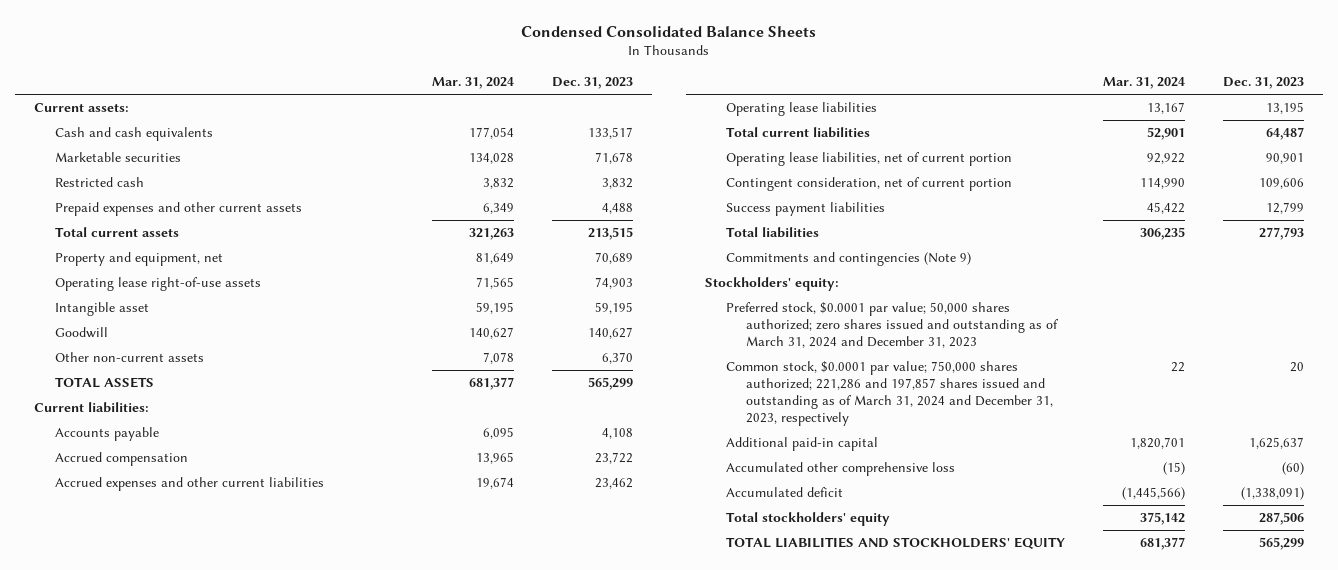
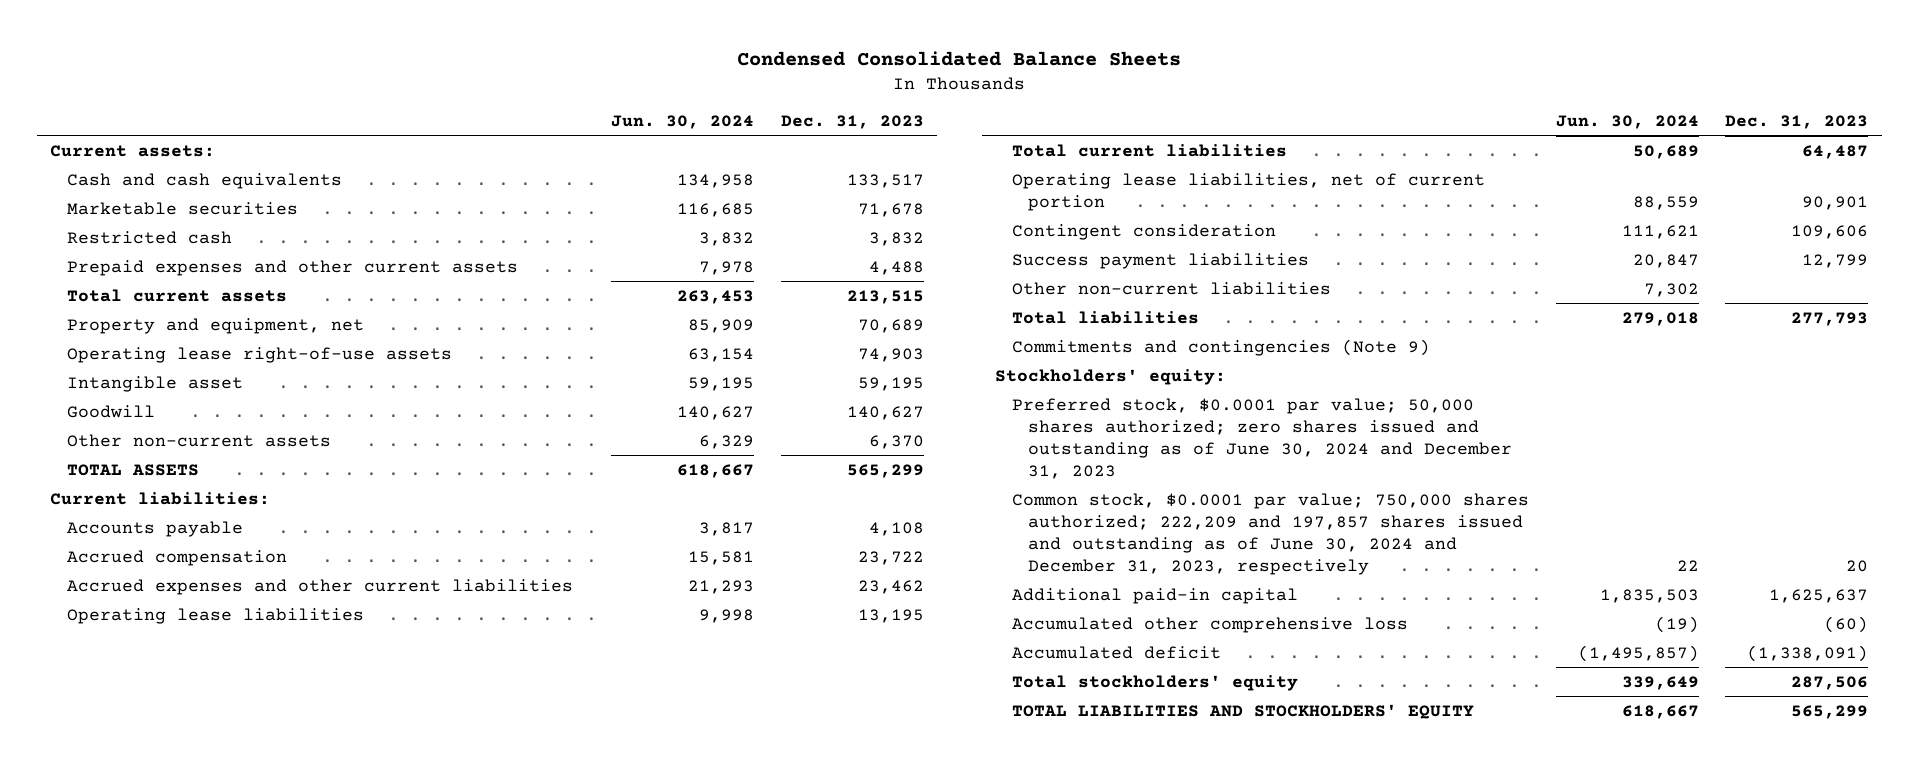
[431,77,514,90] Mar. 31, 2024 -> none
none -> [610,115,754,130] Jun. 30, 2024
[725,177,1012,192] Contingent consideration, net of current portion -> [1011,223,1276,240] Contingent consideration
none -> [1011,281,1331,295] Other non-current liabilities
[725,302,1060,348] Preferred stock, $0.0001 par value; 50,000 shares authorized; zero shares issued and outstanding as of March 31, 2024 and December 31, 2023 -> [1011,397,1513,479] Preferred stock, $0.0001 par value; 50,000 shares authorized; zero shares issued and outstanding as of June 30, 2024 and December 31, 2023
[725,361,1054,426] Common stock, $0.0001 par value; 750,000 shares authorized; 221,286 and 197,857 shares issued and outstanding as of March 31, 2024 and December 31, 2023, respectively -> [1011,492,1529,575] Common stock, $0.0001 par value; 750,000 shares authorized; 222,209 and 197,857 shares issued and outstanding as of June 30, 2024 and December 31, 2023, respectively

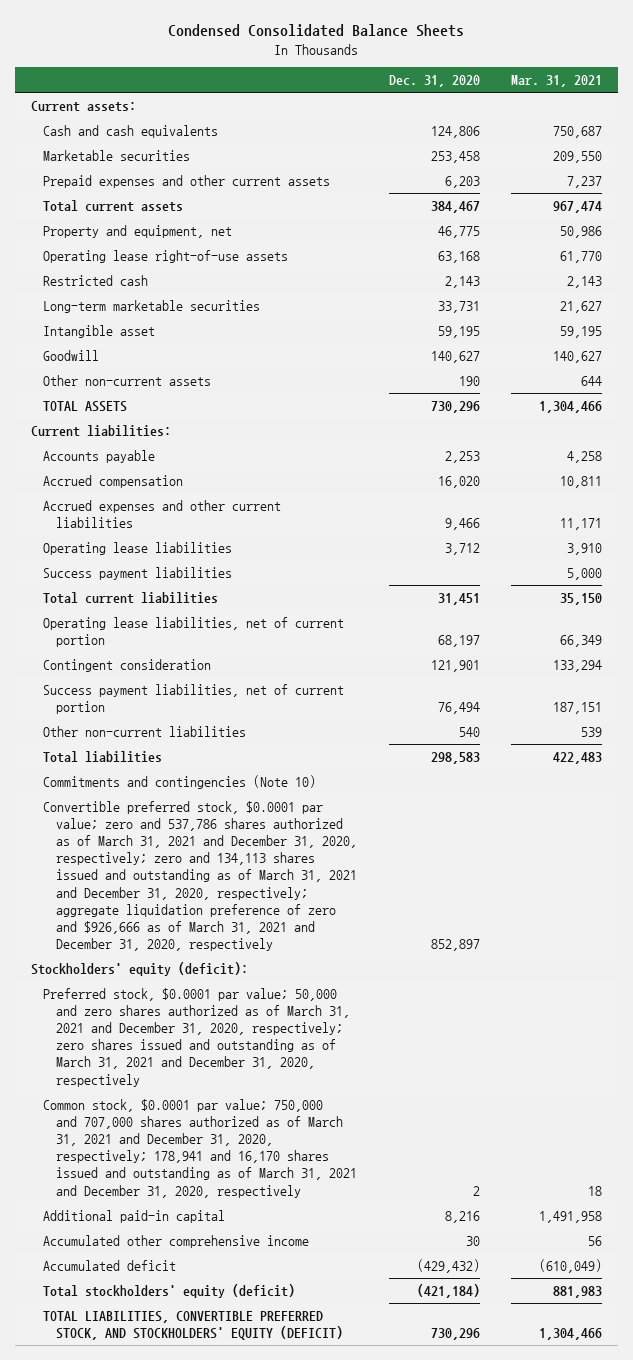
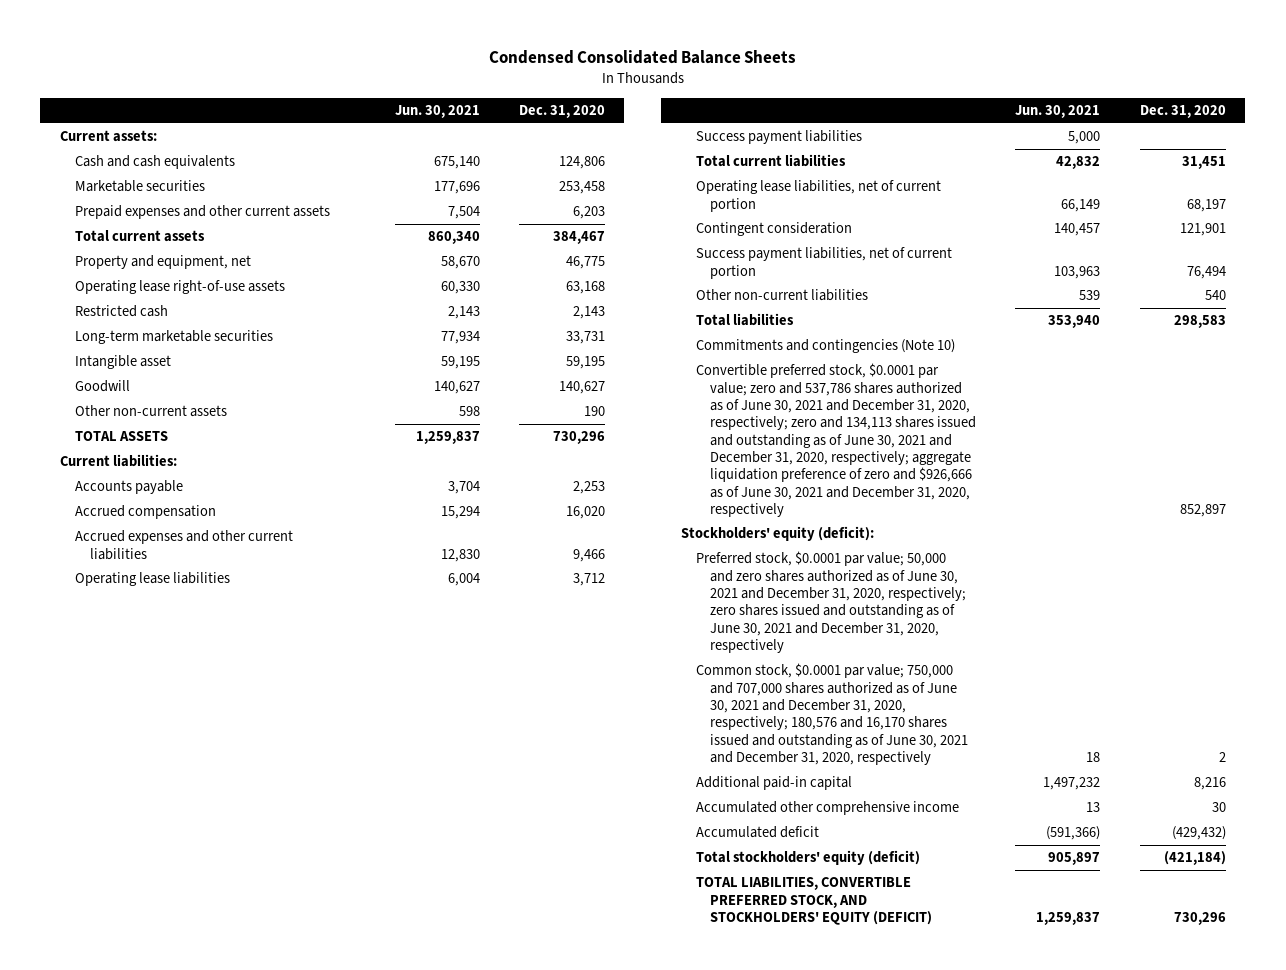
[511,74,603,87] Mar. 31, 2021 -> none
none -> [394,105,480,119] Jun. 30, 2021
[43,800,358,952] Convertible preferred stock, $0.0001 par value; zero and 537,786 shares authorized as of March 31, 2021 and December 31, 2020, respectively; zero and 134,113 shares issued and outstanding as of March 31, 2021 and December 31, 2020, respectively; aggregate liquidation preference of zero and $926,666 as of March 31, 2021 and December 31, 2020, respectively -> [695,363,977,517] Convertible preferred stock, $0.0001 par value; zero and 537,786 shares authorized as of June 30, 2021 and December 31, 2020, respectively; zero and 134,113 shares issued and outstanding as of June 30, 2021 and December 31, 2020, respectively; aggregate liquidation preference of zero and $926,666 as of June 30, 2021 and December 31, 2020, respectively
[43,987,351,1087] Preferred stock, $0.0001 par value; 50,000 and zero shares authorized as of March 31, 2021 and December 31, 2020, respectively; zero shares issued and outstanding as of March 31, 2021 and December 31, 2020, respectively -> [695,551,967,653] Preferred stock, $0.0001 par value; 50,000 and zero shares authorized as of June 30, 2021 and December 31, 2020, respectively; zero shares issued and outstanding as of June 30, 2021 and December 31, 2020, respectively
[43,1098,358,1198] Common stock, $0.0001 par value; 750,000 and 707,000 shares authorized as of March 31, 2021 and December 31, 2020, respectively; 178,941 and 16,170 shares issued and outstanding as of March 31, 2021 and December 31, 2020, respectively -> [695,663,969,765] Common stock, $0.0001 par value; 750,000 and 707,000 shares authorized as of June 30, 2021 and December 31, 2020, respectively; 180,576 and 16,170 shares issued and outstanding as of June 30, 2021 and December 31, 2020, respectively

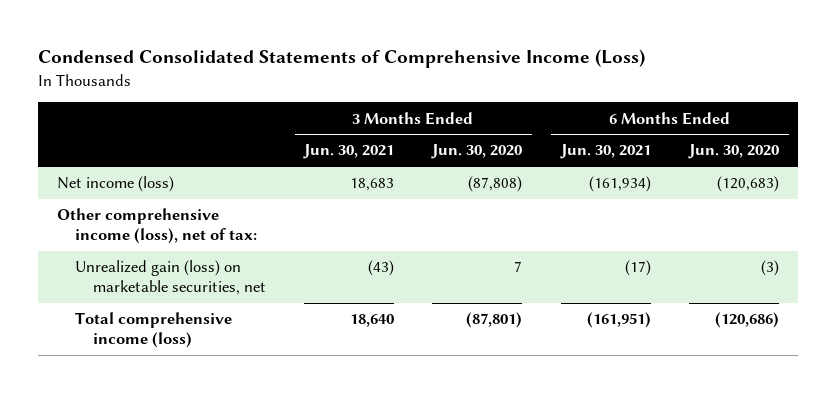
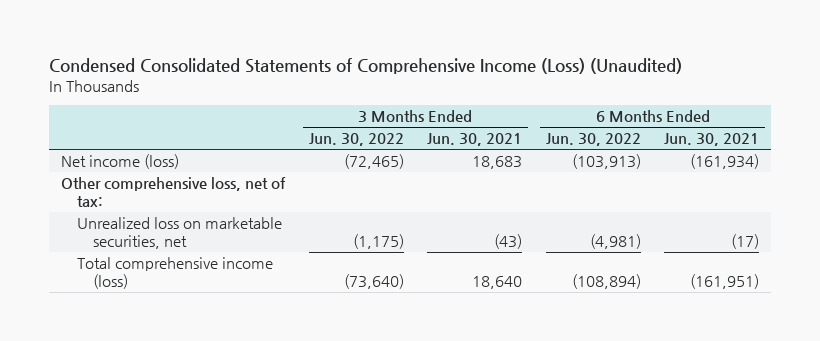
[37,49,645,69] Condensed Consolidated Statements of Comprehensive Income (Loss) -> [49,58,683,75] Condensed Consolidated Statements of Comprehensive Income (Loss) (Unaudited)
[431,144,523,160] Jun. 30, 2020 -> none
[688,144,780,160] Jun. 30, 2020 -> none
none -> [308,133,404,147] Jun. 30, 2022
none -> [545,133,641,147] Jun. 30, 2022
[57,208,257,245] Other comprehensive income (loss), net of tax: -> [61,177,287,208] Other comprehensive loss, net of tax:
[74,260,266,296] Unrealized gain (loss) on marketable securities, net -> [77,217,283,250] Unrealized loss on marketable securities, net

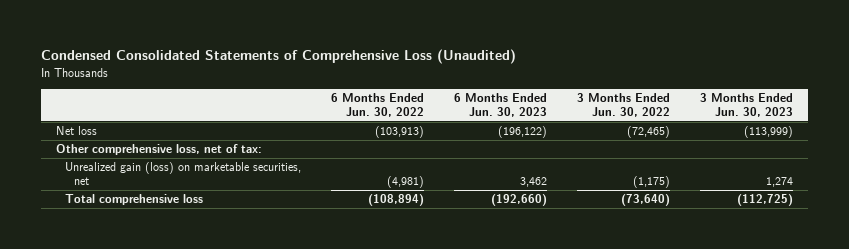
[49,58,683,75] Condensed Consolidated Statements of Comprehensive Income (Loss) (Unaudited) -> [41,49,517,65] Condensed Consolidated Statements of Comprehensive Loss (Unaudited)
[427,133,523,147] Jun. 30, 2021 -> none
[664,133,760,147] Jun. 30, 2021 -> none
none -> [454,92,548,117] 6 Months Ended Jun. 30, 2023
none -> [700,92,794,117] 3 Months Ended Jun. 30, 2023
[61,154,180,170] Net income (loss) -> [56,126,98,136] Net loss
[77,217,283,250] Unrealized loss on marketable securities, net -> [65,162,302,186] Unrealized gain (loss) on marketable securities, net
[77,257,274,290] Total comprehensive income (loss) -> [65,194,204,206] Total comprehensive loss

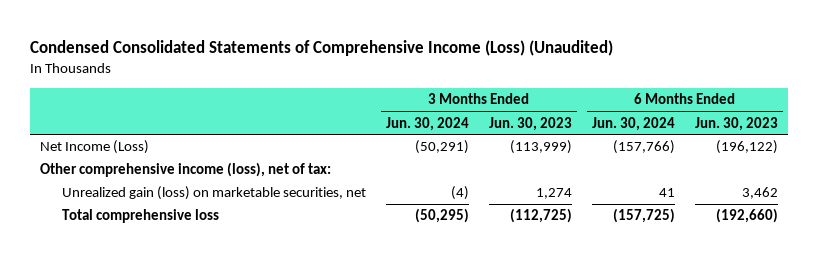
[41,49,517,65] Condensed Consolidated Statements of Comprehensive Loss (Unaudited) -> [30,40,614,57] Condensed Consolidated Statements of Comprehensive Income (Loss) (Unaudited)
[331,92,425,117] 6 Months Ended Jun. 30, 2022 -> none
[577,92,671,117] 3 Months Ended Jun. 30, 2022 -> none
none -> [386,116,470,131] Jun. 30, 2024
none -> [592,116,676,131] Jun. 30, 2024
[56,126,98,136] Net loss -> [40,140,150,155] Net Income (Loss)
[56,144,263,156] Other comprehensive loss, net of tax: -> [40,162,332,178] Other comprehensive income (loss), net of tax:

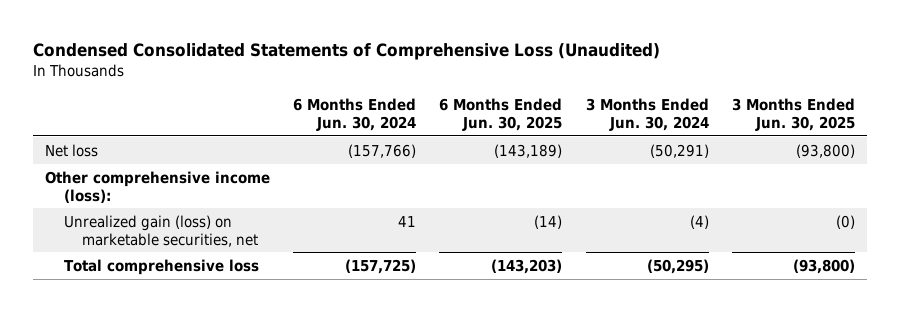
[30,40,614,57] Condensed Consolidated Statements of Comprehensive Income (Loss) (Unaudited) -> [33,43,661,61] Condensed Consolidated Statements of Comprehensive Loss (Unaudited)
[489,116,573,131] Jun. 30, 2023 -> none
[695,116,779,131] Jun. 30, 2023 -> none
none -> [439,98,563,131] 6 Months Ended Jun. 30, 2025
none -> [732,98,856,131] 3 Months Ended Jun. 30, 2025
[40,140,150,155] Net Income (Loss) -> [44,143,98,157] Net loss
[40,162,332,178] Other comprehensive income (loss), net of tax: -> [44,170,270,203] Other comprehensive income (loss):

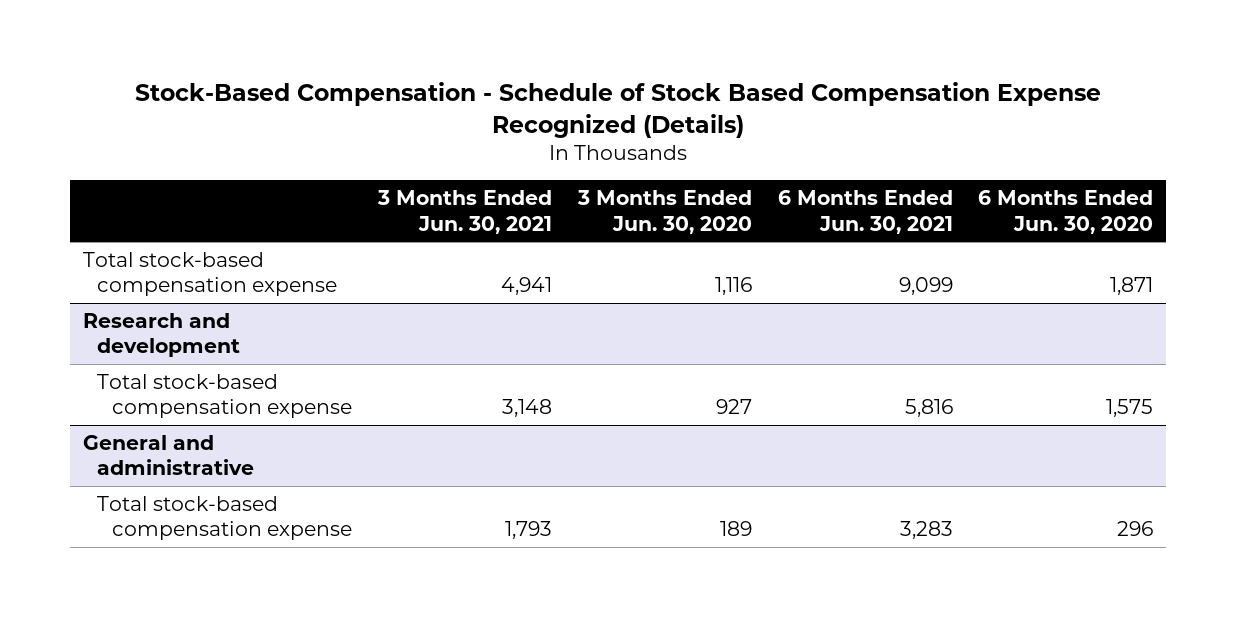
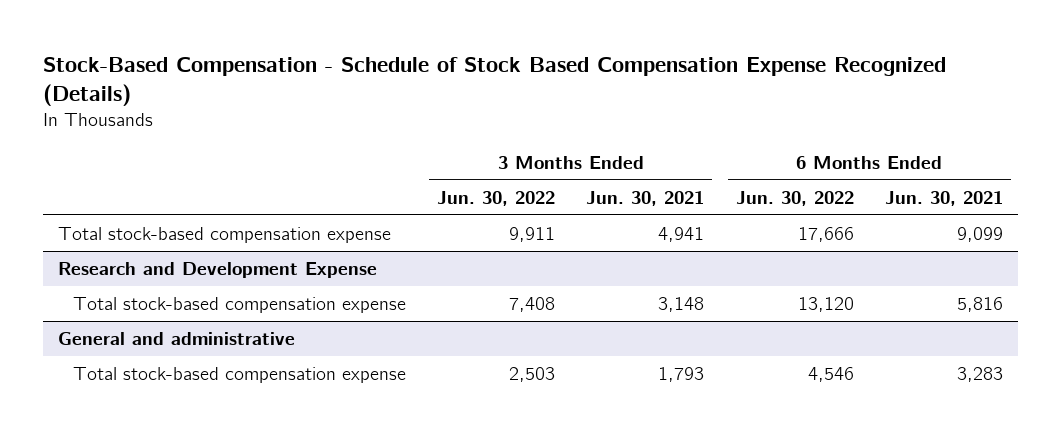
[576,190,752,234] 3 Months Ended Jun. 30, 2020 -> none
[978,190,1154,234] 6 Months Ended Jun. 30, 2020 -> none
none -> [437,190,556,206] Jun. 30, 2022
none -> [735,190,854,206] Jun. 30, 2022
[82,313,241,358] Research and development -> [58,261,378,278] Research and Development Expense

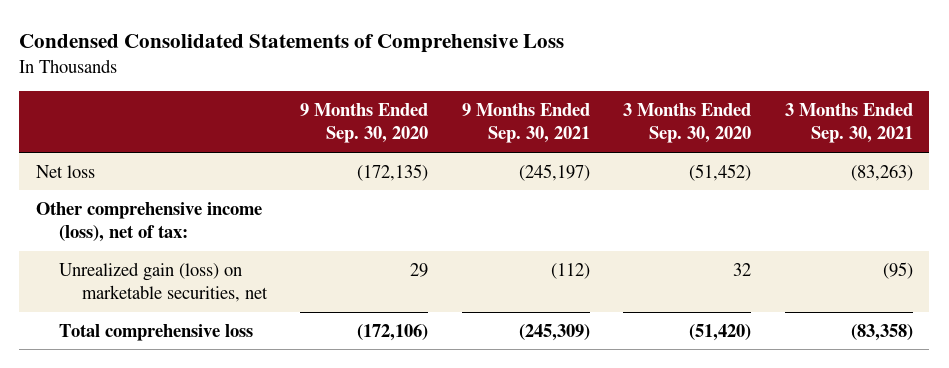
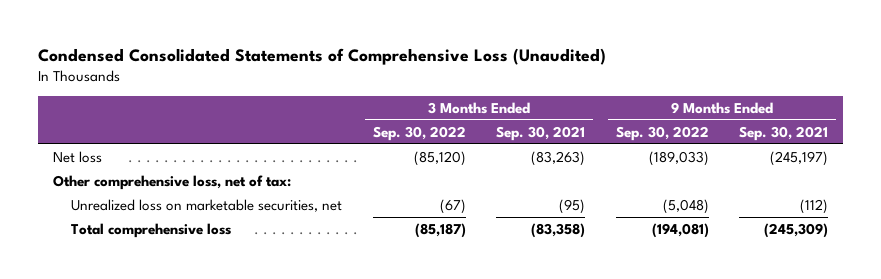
[19,33,565,53] Condensed Consolidated Statements of Comprehensive Loss -> [37,48,606,66] Condensed Consolidated Statements of Comprehensive Loss (Unaudited)
[300,102,429,144] 9 Months Ended Sep. 30, 2020 -> none
[623,102,752,144] 3 Months Ended Sep. 30, 2020 -> none
none -> [372,125,466,141] Sep. 30, 2022
none -> [615,125,709,141] Sep. 30, 2022
[35,201,262,243] Other comprehensive income (loss), net of tax: -> [52,174,291,190] Other comprehensive loss, net of tax:
[58,261,268,303] Unrealized gain (loss) on marketable securities, net -> [71,198,343,212] Unrealized loss on marketable securities, net

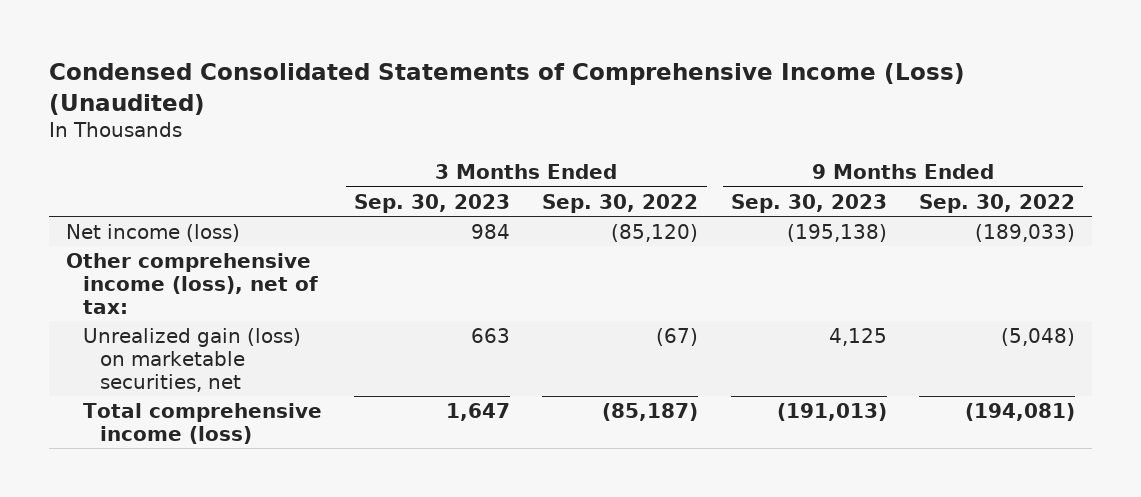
[37,48,606,66] Condensed Consolidated Statements of Comprehensive Loss (Unaudited) -> [49,63,966,115] Condensed Consolidated Statements of Comprehensive Income (Loss) (Unaudited)
[496,125,586,141] Sep. 30, 2021 -> none
[739,125,829,141] Sep. 30, 2021 -> none
none -> [353,193,510,213] Sep. 30, 2023
none -> [730,193,887,213] Sep. 30, 2023
[52,150,102,163] Net loss -> [65,223,240,242] Net income (loss)
[52,174,291,190] Other comprehensive loss, net of tax: -> [65,252,318,314] Other comprehensive income (loss), net of tax:
[71,198,343,212] Unrealized loss on marketable securities, net -> [82,327,301,392] Unrealized gain (loss) on marketable securities, net
[71,222,232,238] Total comprehensive loss -> [82,402,322,444] Total comprehensive income (loss)

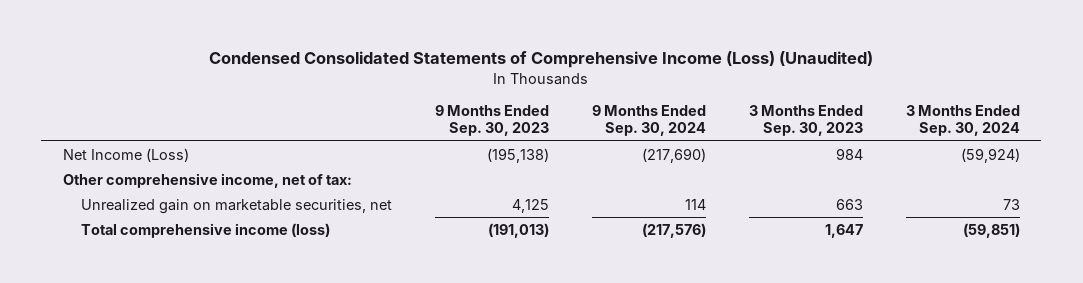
[542,193,699,213] Sep. 30, 2022 -> none
[919,193,1076,213] Sep. 30, 2022 -> none
none -> [591,105,706,137] 9 Months Ended Sep. 30, 2024
none -> [905,105,1020,137] 3 Months Ended Sep. 30, 2024
[65,223,240,242] Net income (loss) -> [62,148,189,163] Net Income (Loss)
[65,252,318,314] Other comprehensive income (loss), net of tax: -> [62,173,352,189] Other comprehensive income, net of tax:
[82,327,301,392] Unrealized gain (loss) on marketable securities, net -> [80,199,392,215] Unrealized gain on marketable securities, net

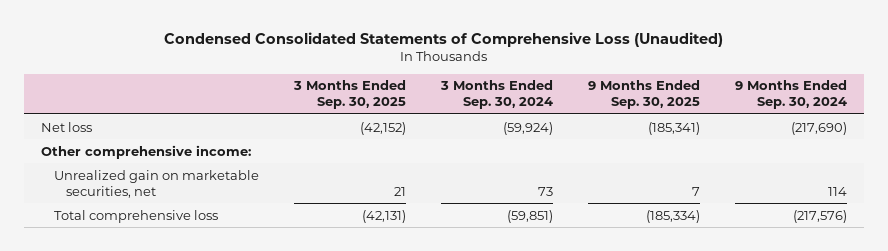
[209,51,874,69] Condensed Consolidated Statements of Comprehensive Income (Loss) (Unaudited) -> [164,31,724,47] Condensed Consolidated Statements of Comprehensive Loss (Unaudited)
[434,105,549,137] 9 Months Ended Sep. 30, 2023 -> none
[748,105,863,137] 3 Months Ended Sep. 30, 2023 -> none
none -> [292,80,406,110] 3 Months Ended Sep. 30, 2025
none -> [587,80,700,110] 9 Months Ended Sep. 30, 2025
[62,148,189,163] Net Income (Loss) -> [41,121,93,132] Net loss
[62,173,352,189] Other comprehensive income, net of tax: -> [41,144,252,159] Other comprehensive income:
[80,223,330,239] Total comprehensive income (loss) -> [53,209,218,223] Total comprehensive loss

